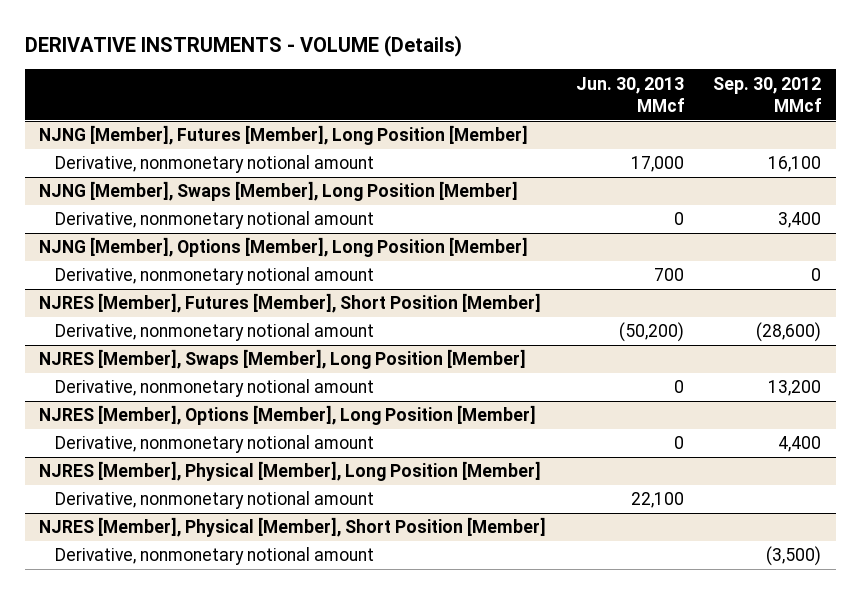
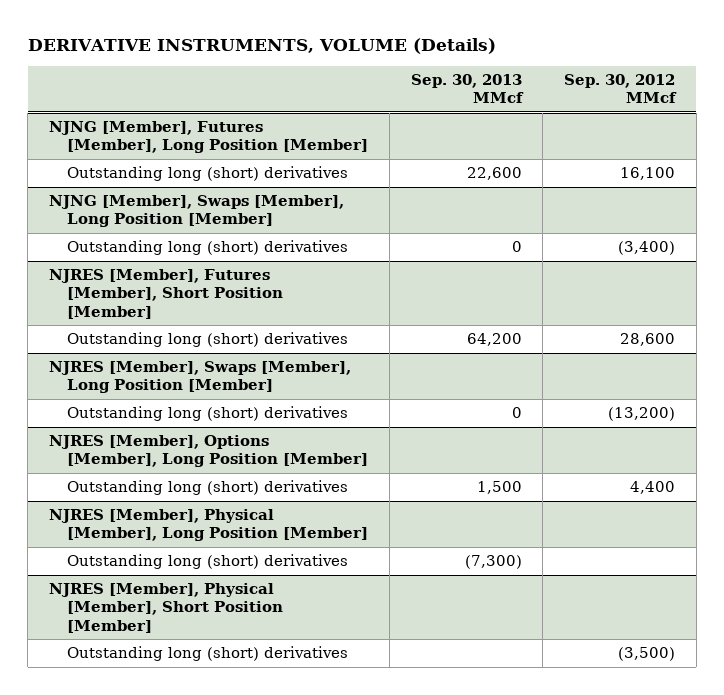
[24,34,462,57] DERIVATIVE INSTRUMENTS - VOLUME (Details) -> [27,37,496,54] DERIVATIVE INSTRUMENTS, VOLUME (Details)
[575,76,684,112] Jun. 30, 2013 MMcf -> none
none -> [410,73,524,104] Sep. 30, 2013 MMcf
[55,155,375,174] Derivative, nonmonetary notional amount -> [67,166,349,182] Outstanding long (short) derivatives
[55,211,375,230] Derivative, nonmonetary notional amount -> none
[39,237,529,258] NJNG [Member], Options [Member], Long Position [Member] -> none
[55,267,375,286] Derivative, nonmonetary notional amount -> none
none -> [67,240,349,256] Outstanding long (short) derivatives
[55,323,375,342] Derivative, nonmonetary notional amount -> none
none -> [67,332,349,348] Outstanding long (short) derivatives
[55,379,375,398] Derivative, nonmonetary notional amount -> none
none -> [67,406,349,422] Outstanding long (short) derivatives
[55,435,375,454] Derivative, nonmonetary notional amount -> [67,480,349,496] Outstanding long (short) derivatives
[55,491,375,510] Derivative, nonmonetary notional amount -> [67,554,349,570] Outstanding long (short) derivatives
[55,547,375,566] Derivative, nonmonetary notional amount -> [67,646,349,662] Outstanding long (short) derivatives

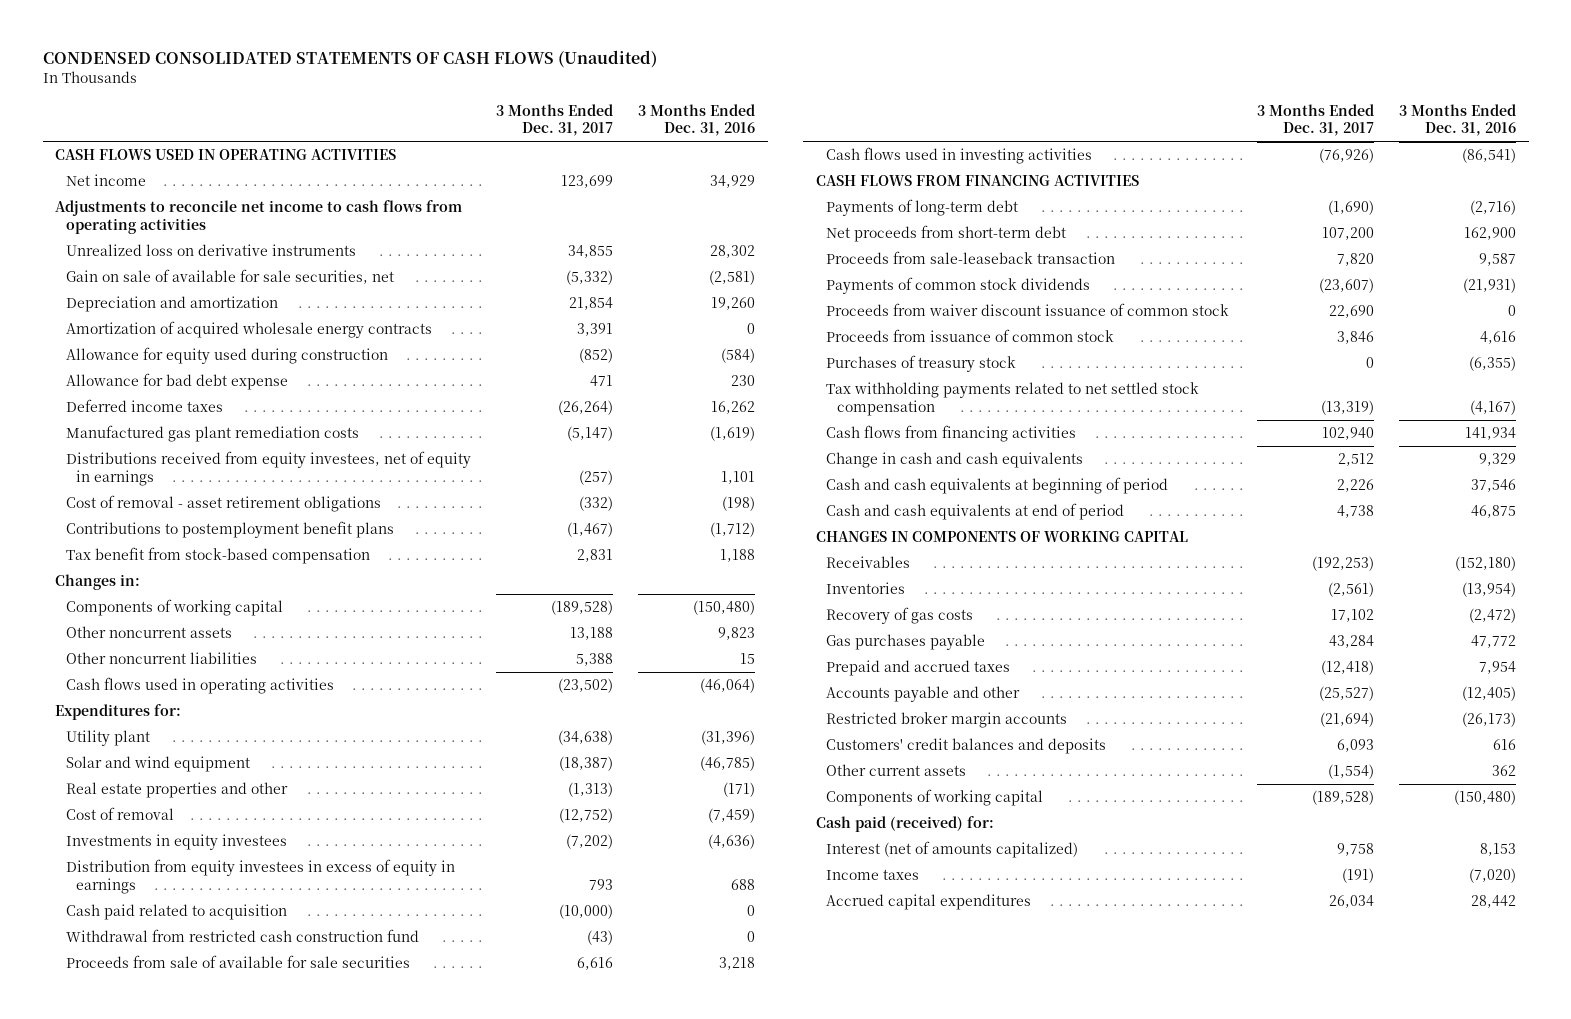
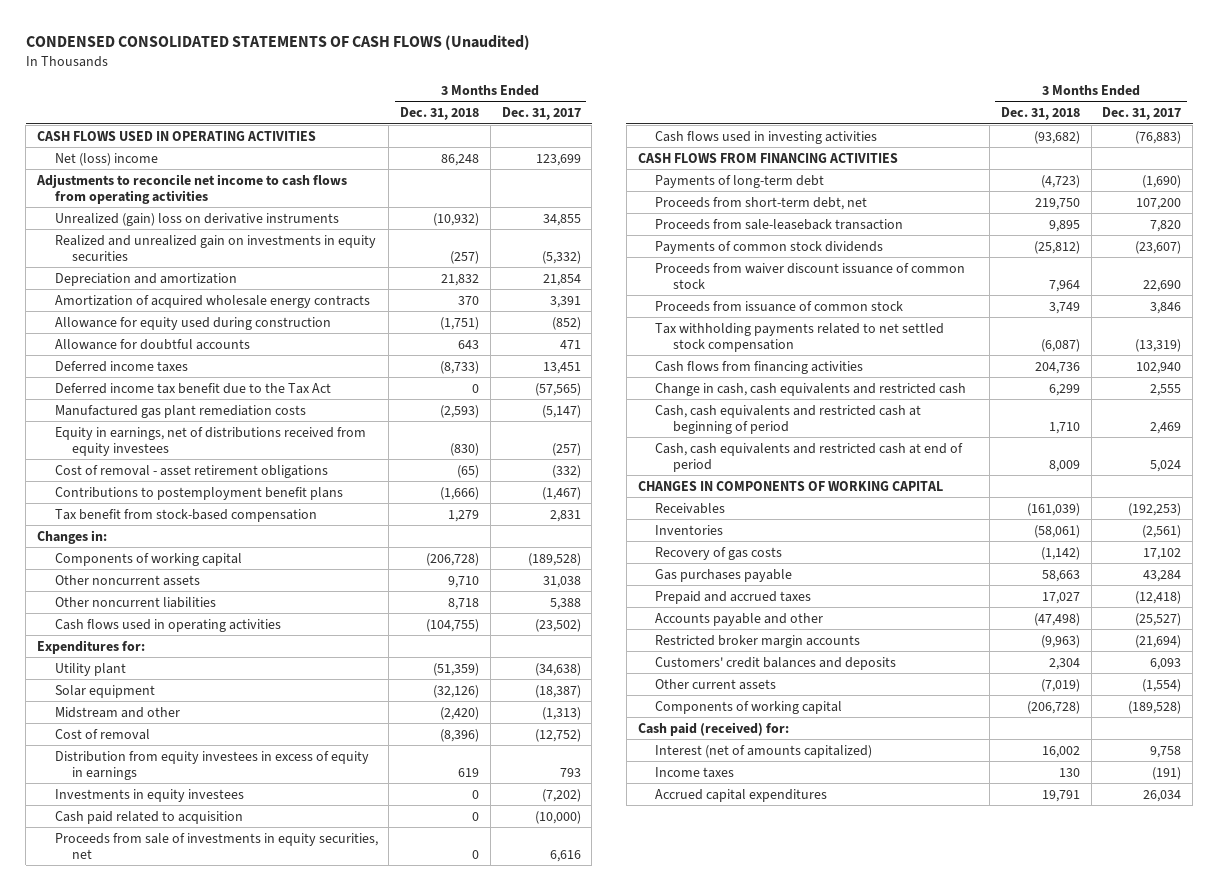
[638,103,756,137] 3 Months Ended Dec. 31, 2016 -> none
none -> [400,107,480,121] Dec. 31, 2018
[65,174,146,187] Net income -> [54,152,158,166] Net (loss) income
[65,244,356,257] Unrealized loss on derivative instruments -> [54,212,339,226] Unrealized (gain) loss on derivative instruments
[65,269,394,285] Gain on sale of available for sale securities, net -> [54,234,376,261] Realized and unrealized gain on investments in equity securities
[65,373,288,391] Allowance for bad debt expense -> [54,338,250,350] Allowance for doubtful accounts
[558,400,614,416] (26,264) -> [542,361,581,374] 13,451
none -> [54,382,331,394] Deferred income tax benefit due to the Tax Act
[65,451,471,486] Distributions received from equity investees, net of equity in earnings -> [54,426,366,456] Equity in earnings, net of distributions received from equity investees
[570,627,614,641] 13,188 -> [542,575,581,588] 31,038
[65,756,250,773] Solar and wind equipment -> [54,684,155,698] Solar equipment
[65,782,288,799] Real estate properties and other -> [54,706,180,718] Midstream and other
[65,834,287,851] Investments in equity investees -> [54,788,244,802] Investments in equity investees
[65,929,419,943] Withdrawal from restricted cash construction fund -> none
[65,955,410,969] Proceeds from sale of available for sale securities -> [54,832,378,859] Proceeds from sale of investments in equity securities, net
[1318,148,1374,164] (76,926) -> [1135,130,1182,144] (76,883)
[826,225,1067,243] Net proceeds from short-term debt -> [655,196,868,210] Proceeds from short-term debt, net
[826,355,1017,373] Purchases of treasury stock -> none
[826,452,1084,469] Change in cash and cash equivalents -> [655,382,967,396] Change in cash, cash equivalents and restricted cash
[1337,453,1374,467] 2,512 -> [1150,383,1182,396] 2,555
[826,477,1169,495] Cash and cash equivalents at beginning of period -> [655,404,922,434] Cash, cash equivalents and restricted cash at beginning of period
[1336,479,1374,493] 2,226 -> [1150,421,1182,434] 2,469
[826,503,1125,521] Cash and cash equivalents at end of period -> [655,442,964,472] Cash, cash equivalents and restricted cash at end of period
[1336,505,1374,519] 4,738 -> [1150,459,1182,472] 5,024

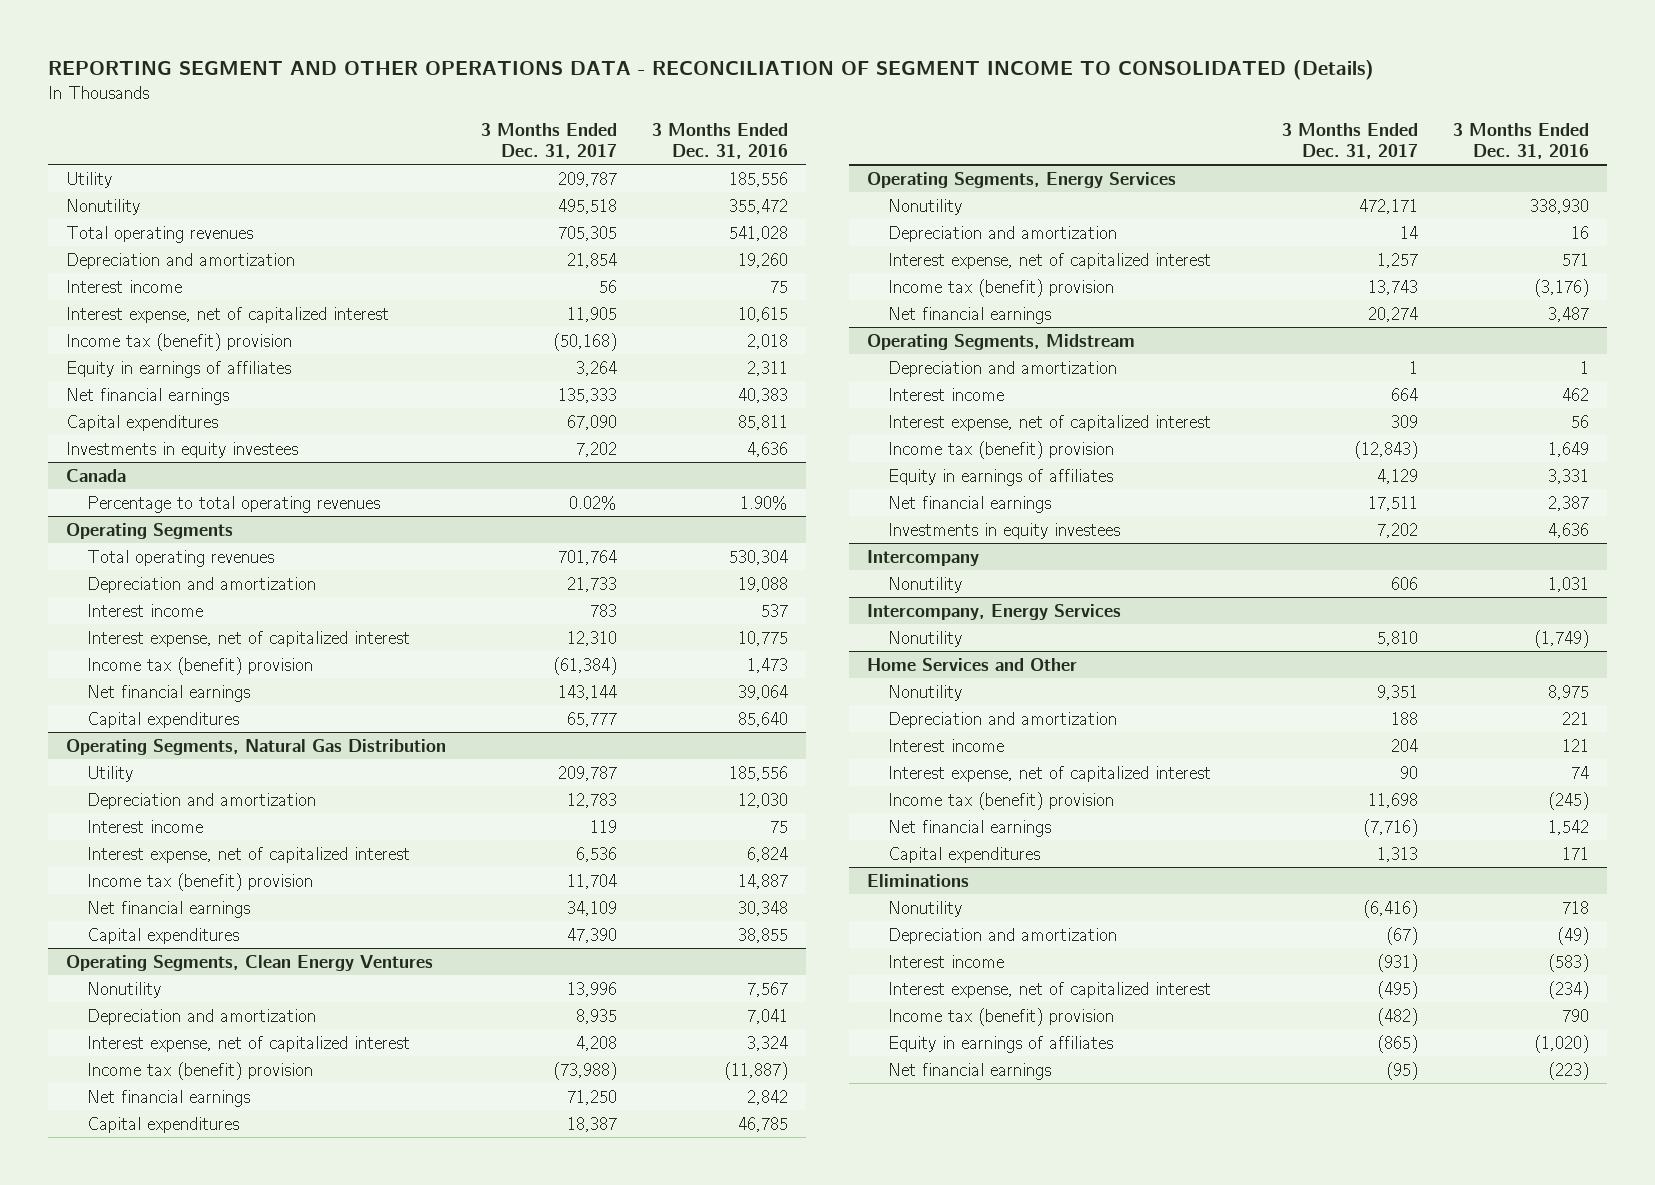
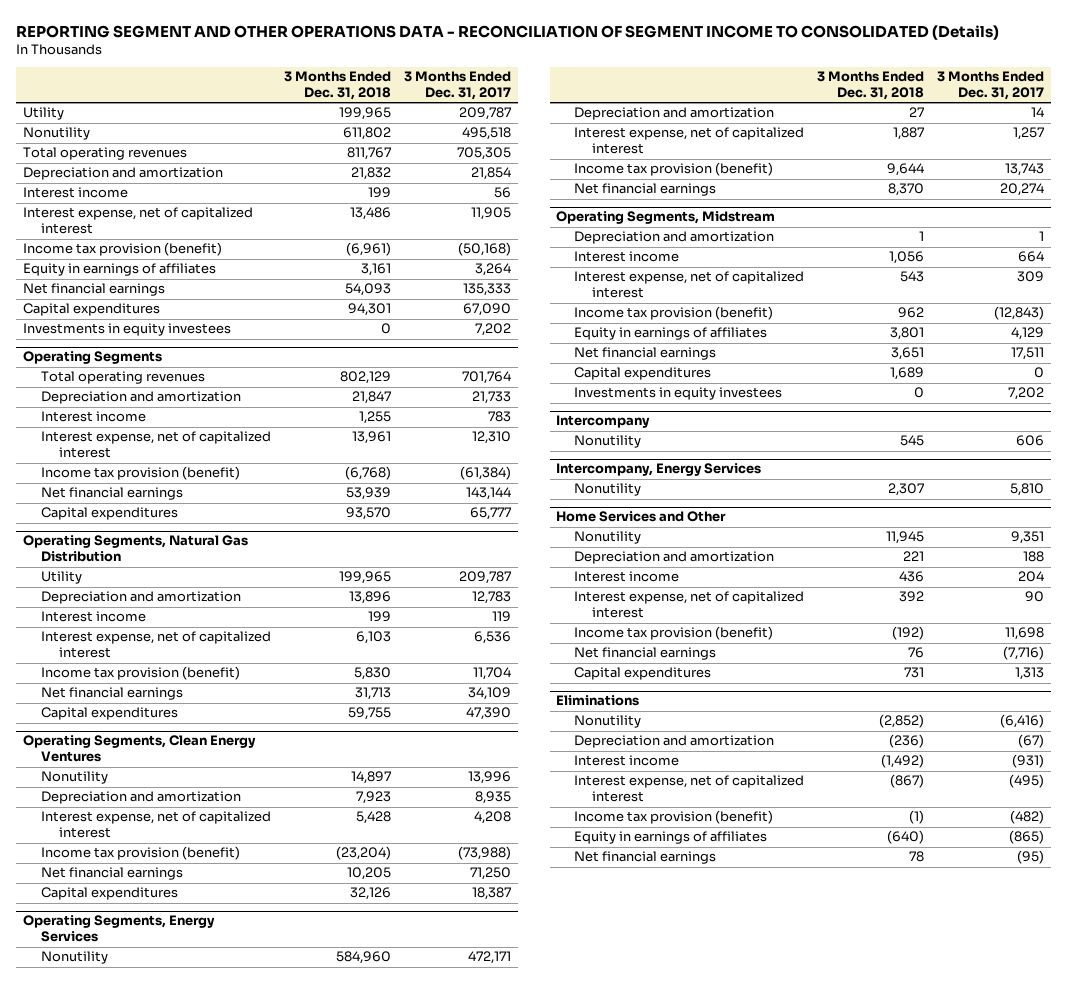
[652,122,789,159] 3 Months Ended Dec. 31, 2016 -> none
none -> [284,71,392,101] 3 Months Ended Dec. 31, 2018
[65,332,292,351] Income tax (benefit) provision -> [23,242,223,257] Income tax provision (benefit)
[65,468,126,482] Canada -> none
[87,495,381,513] Percentage to total operating revenues -> none
[87,656,314,675] Income tax (benefit) provision -> [41,466,241,481] Income tax provision (benefit)
[87,872,314,891] Income tax (benefit) provision -> [41,666,241,681] Income tax provision (benefit)
[87,1061,314,1080] Income tax (benefit) provision -> [41,846,241,861] Income tax provision (benefit)
[888,278,1115,297] Income tax (benefit) provision -> [574,162,774,177] Income tax provision (benefit)
[888,440,1115,459] Income tax (benefit) provision -> [574,306,774,321] Income tax provision (benefit)
none -> [574,367,712,381] Capital expenditures
[888,791,1115,810] Income tax (benefit) provision -> [574,626,774,641] Income tax provision (benefit)
[888,1007,1115,1026] Income tax (benefit) provision -> [574,810,774,825] Income tax provision (benefit)

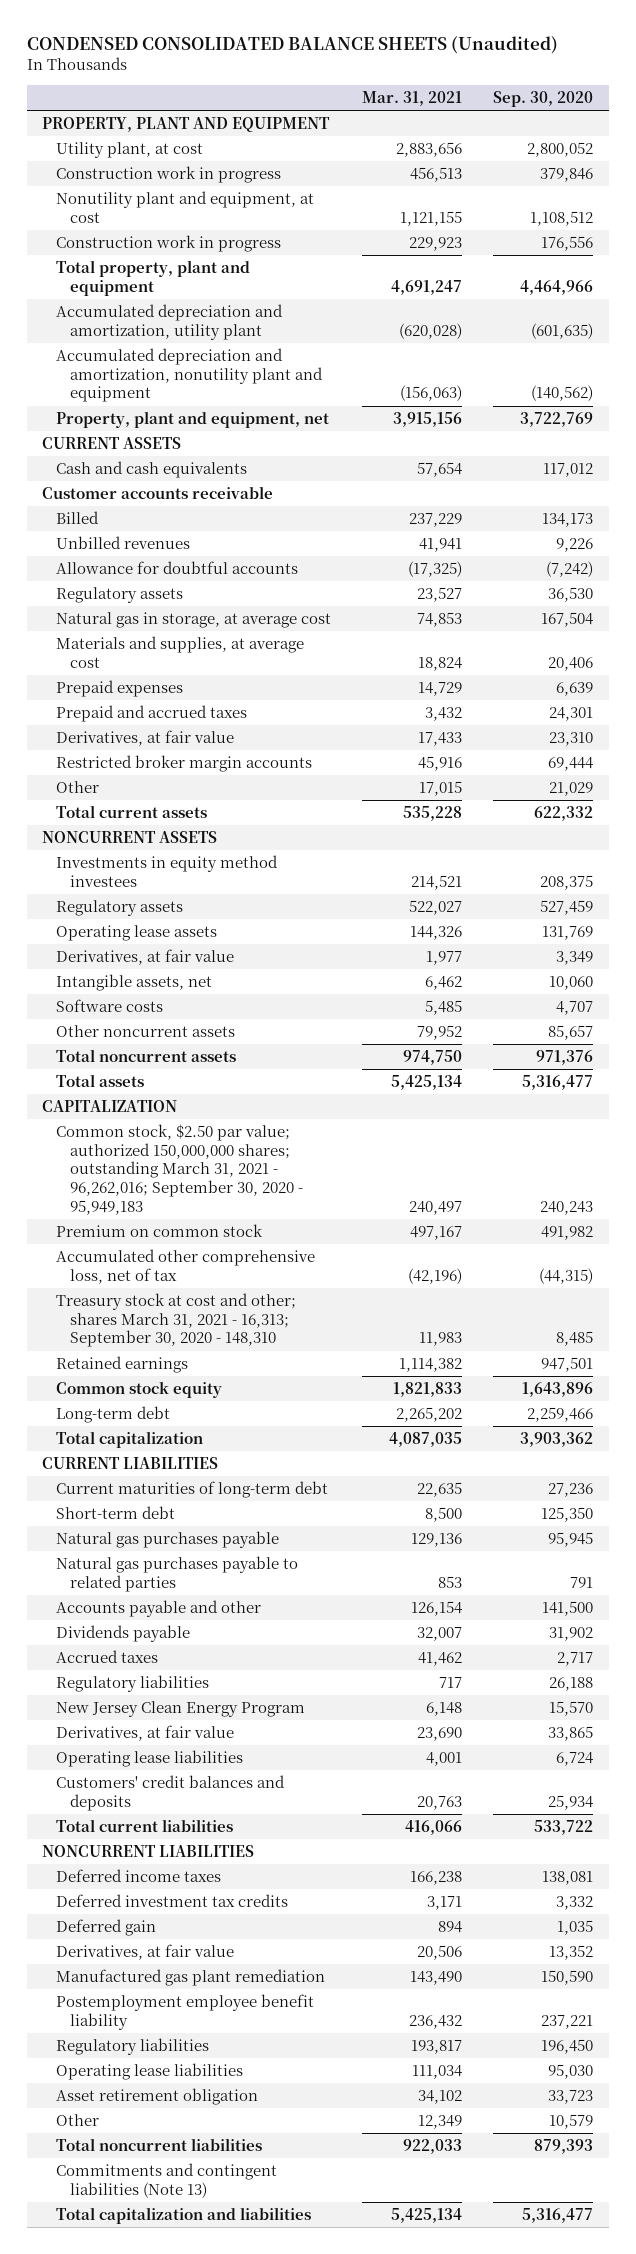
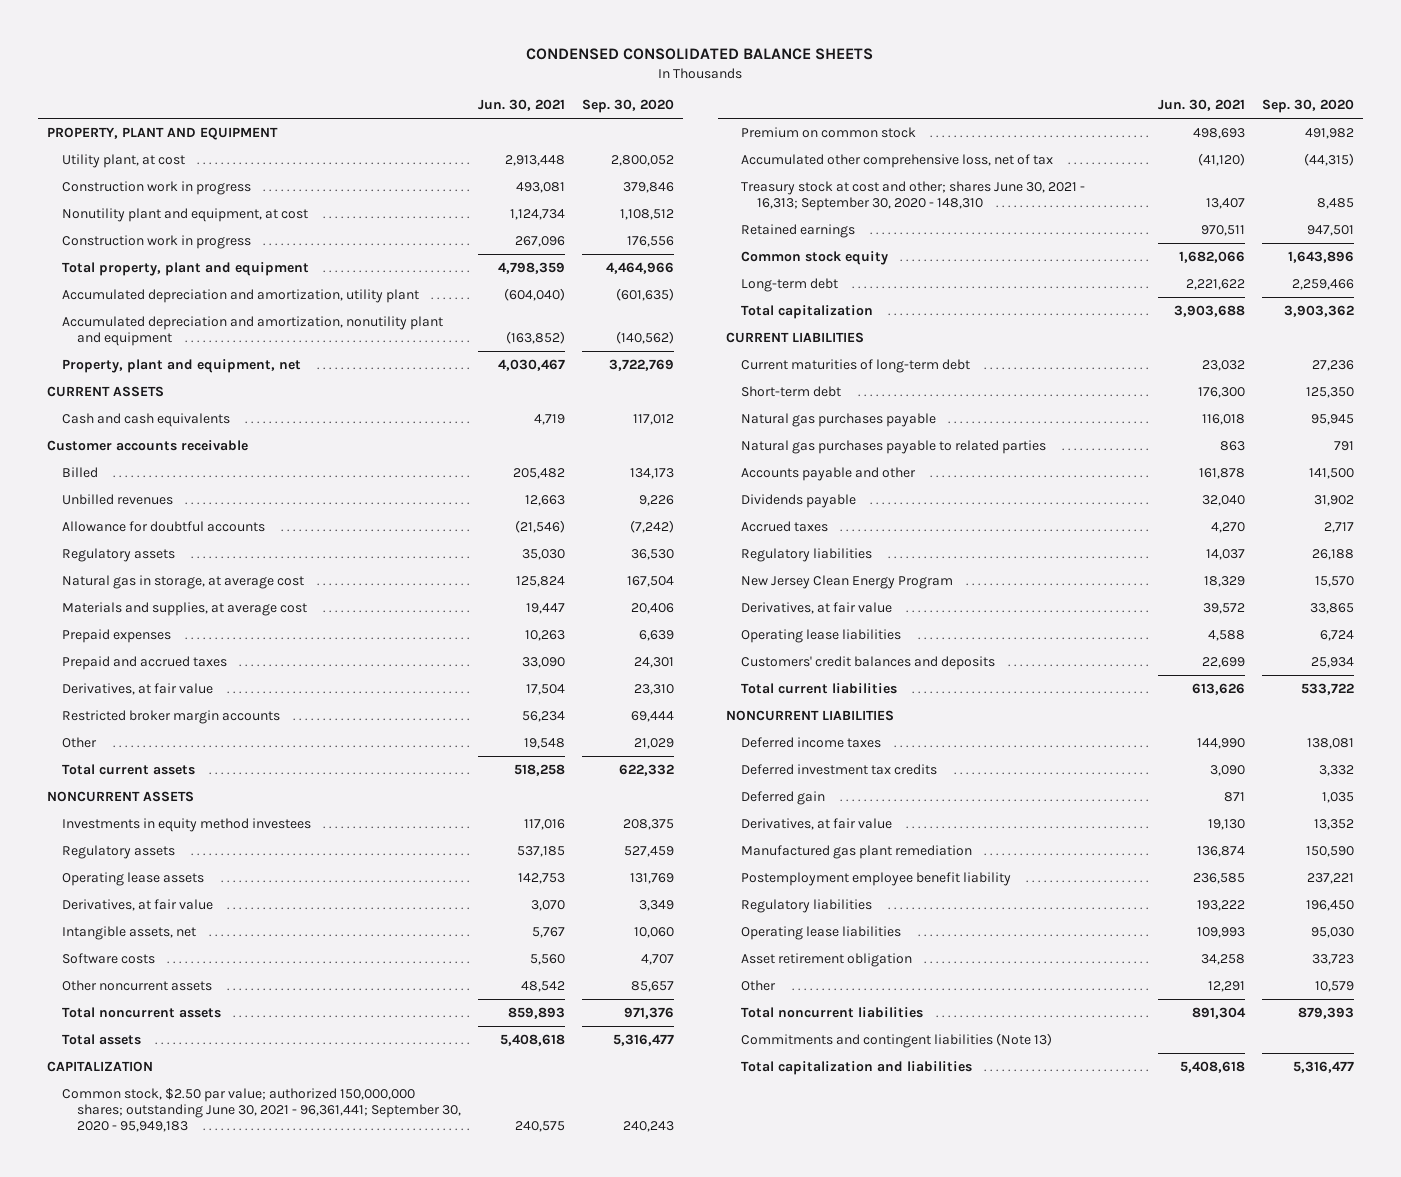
[26,35,558,54] CONDENSED CONSOLIDATED BALANCE SHEETS (Unaudited) -> [526,48,874,61] CONDENSED CONSOLIDATED BALANCE SHEETS
[362,90,463,106] Mar. 31, 2021 -> none
none -> [478,99,566,112] Jun. 30, 2021
[56,1124,304,1215] Common stock, $2.50 par value; authorized 150,000,000 shares; outstanding March 31, 2021 - 96,262,016; September 30, 2020 - 95,949,183 -> [61,1087,461,1133] Common stock, $2.50 par value; authorized 150,000,000 shares; outstanding June 30, 2021 - 96,361,441; September 30, 2020 - 95,949,183
[56,1293,297,1348] Treasury stock at cost and other; shares March 31, 2021 - 16,313; September 30, 2020 - 148,310 -> [741,180,1086,211] Treasury stock at cost and other; shares June 30, 2021 - 16,313; September 30, 2020 - 148,310

